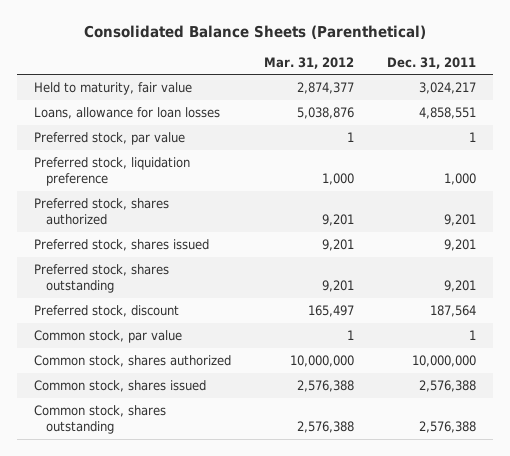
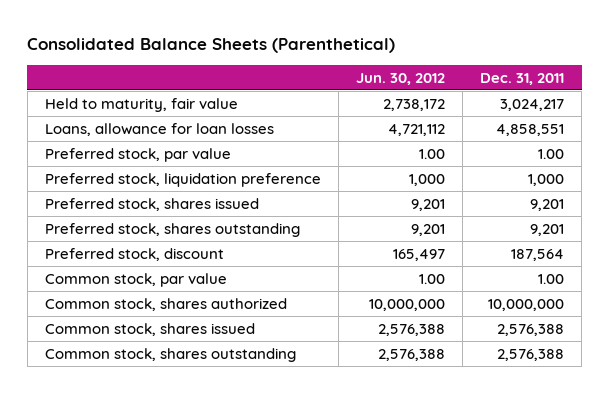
[263,56,354,69] Mar. 31, 2012 -> none
none -> [355,72,445,85] Jun. 30, 2012
[468,132,476,143] 1 -> [538,148,565,159] 1.00
[33,198,169,226] Preferred stock, shares authorized -> none
[468,330,476,341] 1 -> [538,273,565,284] 1.00

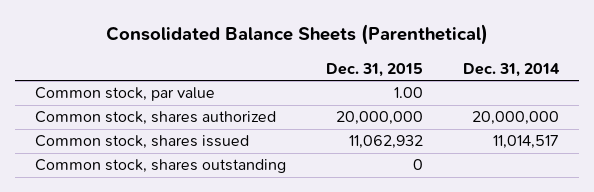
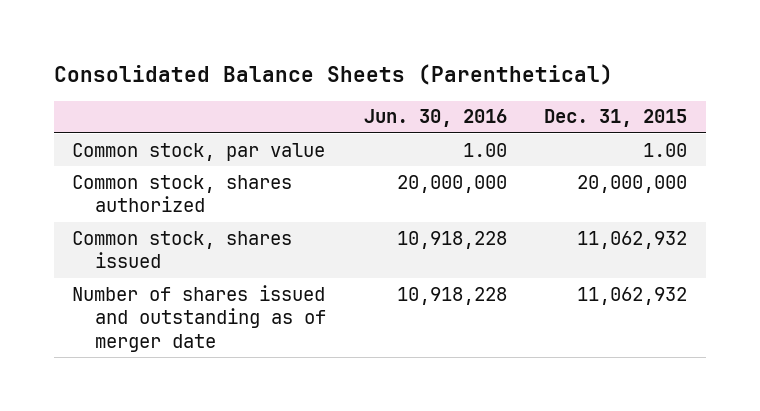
[463,62,561,77] Dec. 31, 2014 -> none
none -> [363,109,507,128] Jun. 30, 2016
[35,159,287,174] Common stock, shares outstanding -> none
none -> [72,284,327,352] Number of shares issued and outstanding as of merger date

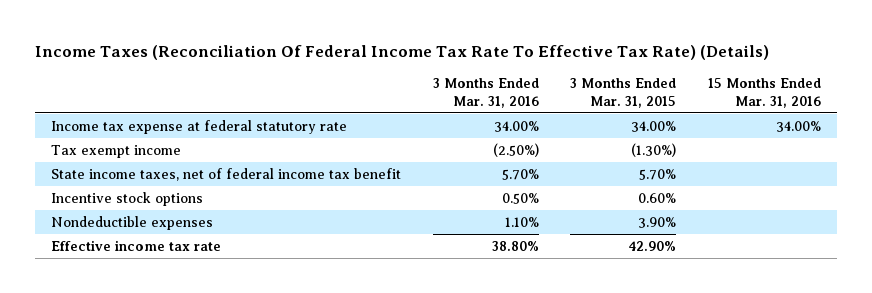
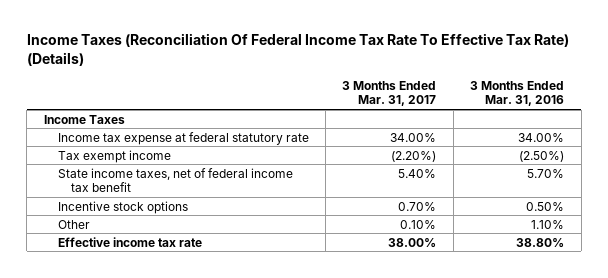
[570,78,677,109] 3 Months Ended Mar. 31, 2015 -> none
[707,78,821,109] 15 Months Ended Mar. 31, 2016 -> none
none -> [342,80,437,107] 3 Months Ended Mar. 31, 2017
none -> [43,114,125,124] Income Taxes
[50,215,213,230] Nondeductible expenses -> [57,219,90,229] Other

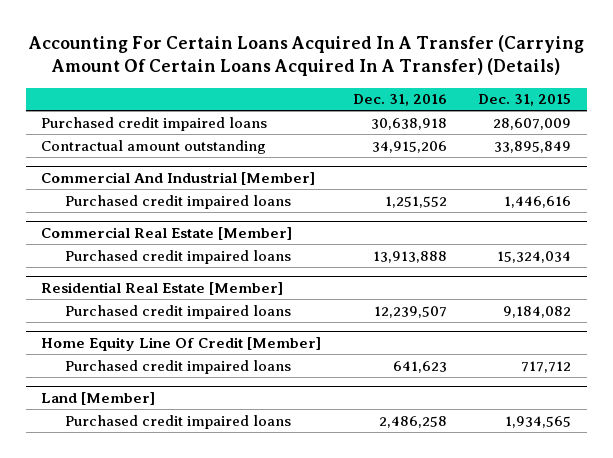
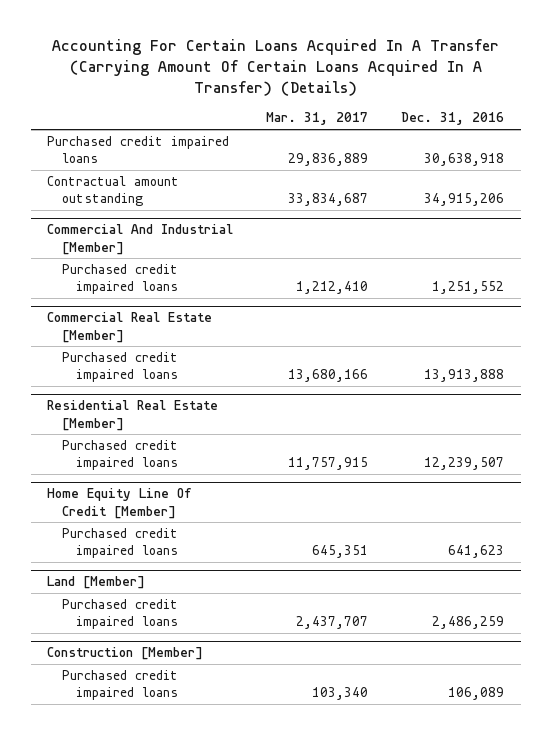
[478,94,572,107] Dec. 31, 2015 -> none
none -> [266,112,369,126] Mar. 31, 2017
[378,415,447,428] 2,486,258 -> [432,616,505,630] 2,486,259
none -> [47,647,204,661] Construction [Member]
none -> [61,669,178,701] Purchased credit impaired loans

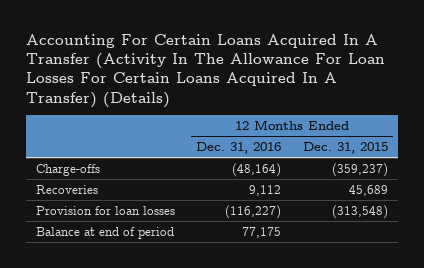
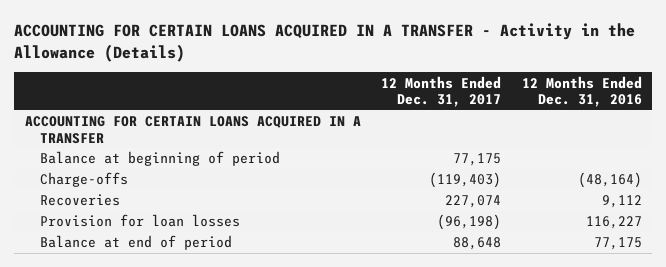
[25,33,385,108] Accounting For Certain Loans Acquired In A Transfer (Activity In The Allowance For Loan Losses For Certain Loans Acquired In A Transfer) (Details) -> [14,23,636,63] ACCOUNTING FOR CERTAIN LOANS ACQUIRED IN A TRANSFER - Activity in the Allowance (Details)
[302,141,388,154] Dec. 31, 2015 -> none
none -> [381,75,502,108] 12 Months Ended Dec. 31, 2017
none -> [24,116,361,144] ACCOUNTING FOR CERTAIN LOANS ACQUIRED IN A TRANSFER
none -> [39,151,280,167] Balance at beginning of period
[225,204,282,219] (116,227) -> [585,216,642,230] 116,227

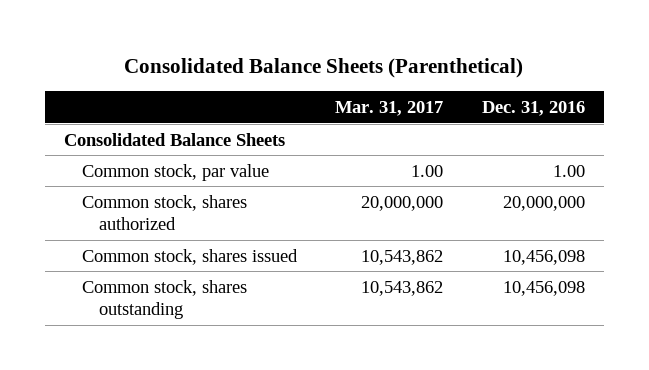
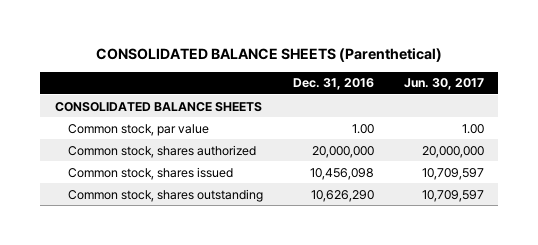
[124,58,524,79] Consolidated Balance Sheets (Parenthetical) -> [96,48,443,63] CONSOLIDATED BALANCE SHEETS (Parenthetical)
[335,101,444,117] Mar. 31, 2017 -> none
none -> [403,78,484,91] Jun. 30, 2017
[63,132,285,146] Consolidated Balance Sheets -> [54,101,262,112] CONSOLIDATED BALANCE SHEETS
[502,280,585,296] 10,456,098 -> [310,189,374,202] 10,626,290

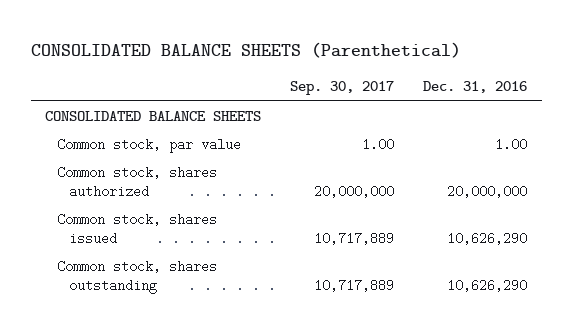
[403,78,484,91] Jun. 30, 2017 -> none
none -> [290,81,395,96] Sep. 30, 2017
[309,167,374,180] 10,456,098 -> [447,231,528,245] 10,626,290

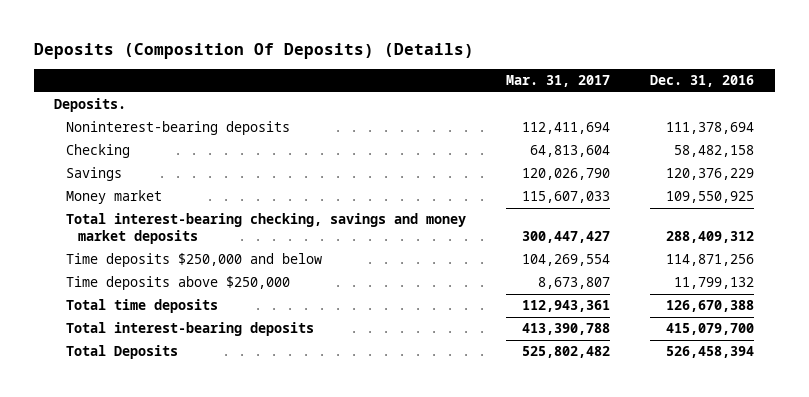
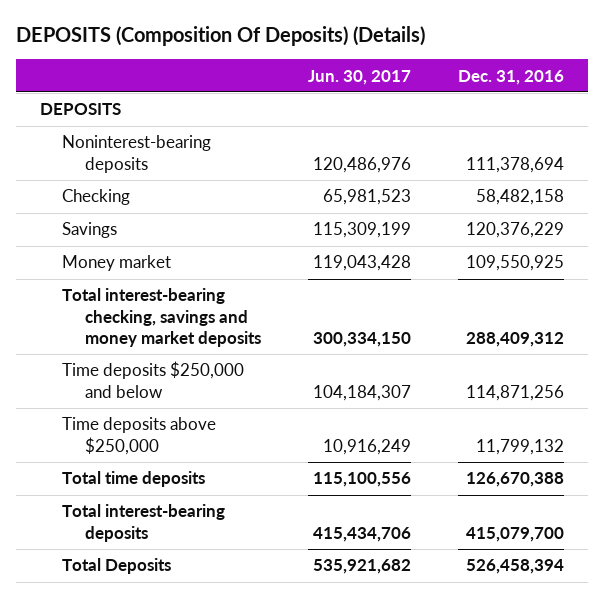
[33,43,474,60] Deposits (Composition Of Deposits) (Details) -> [15,26,425,47] DEPOSITS (Composition Of Deposits) (Details)
[506,75,611,88] Mar. 31, 2017 -> none
none -> [308,69,412,85] Jun. 30, 2017
[54,98,127,113] Deposits. -> [39,103,121,116] DEPOSITS

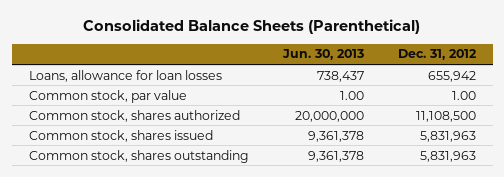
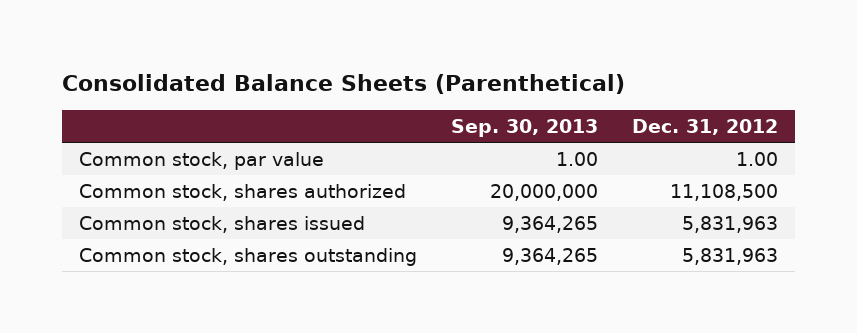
[281,49,364,61] Jun. 30, 2013 -> none
none -> [451,118,599,137] Sep. 30, 2013
[28,69,222,82] Loans, allowance for loan losses -> none

